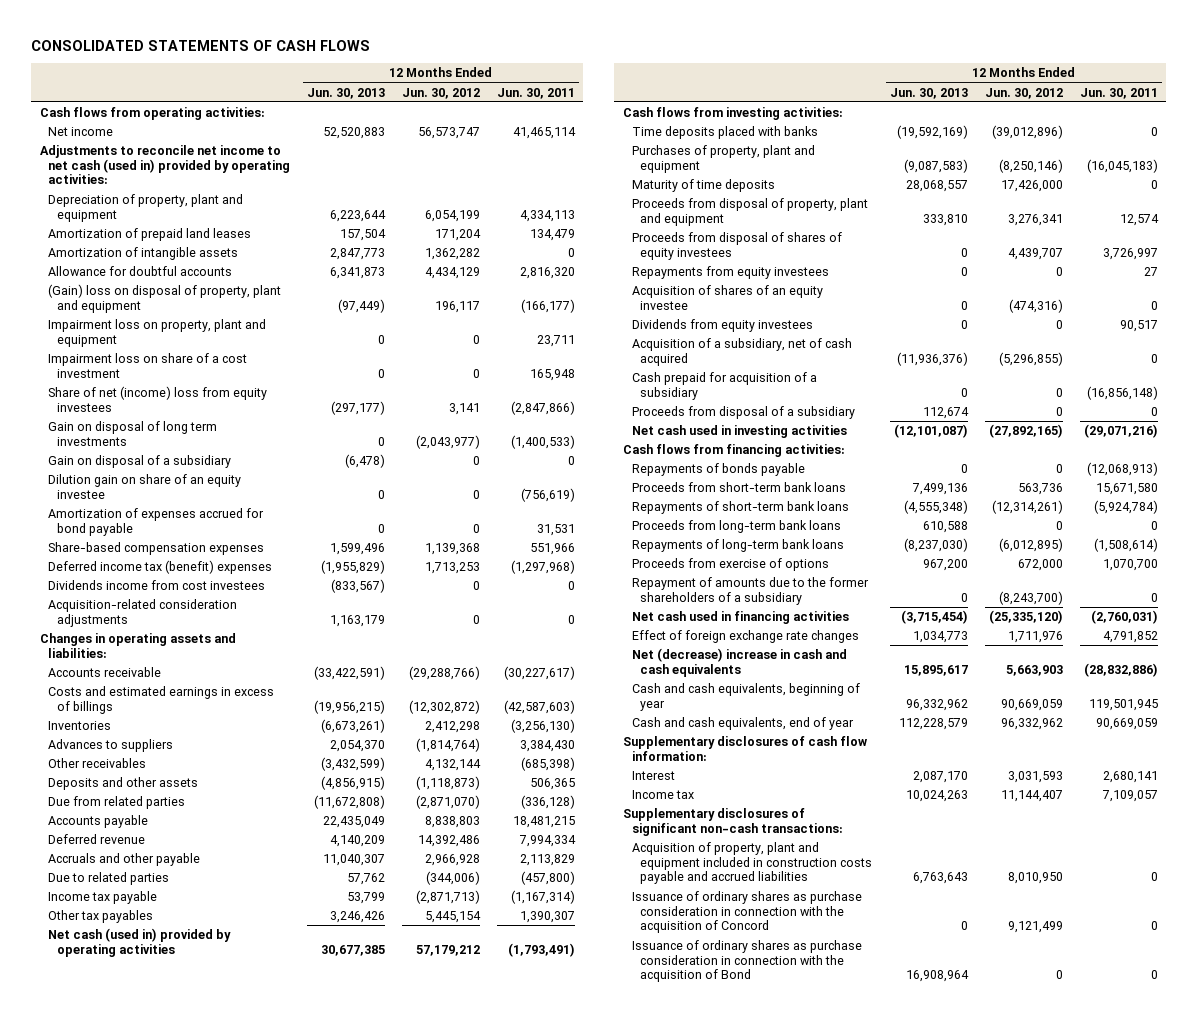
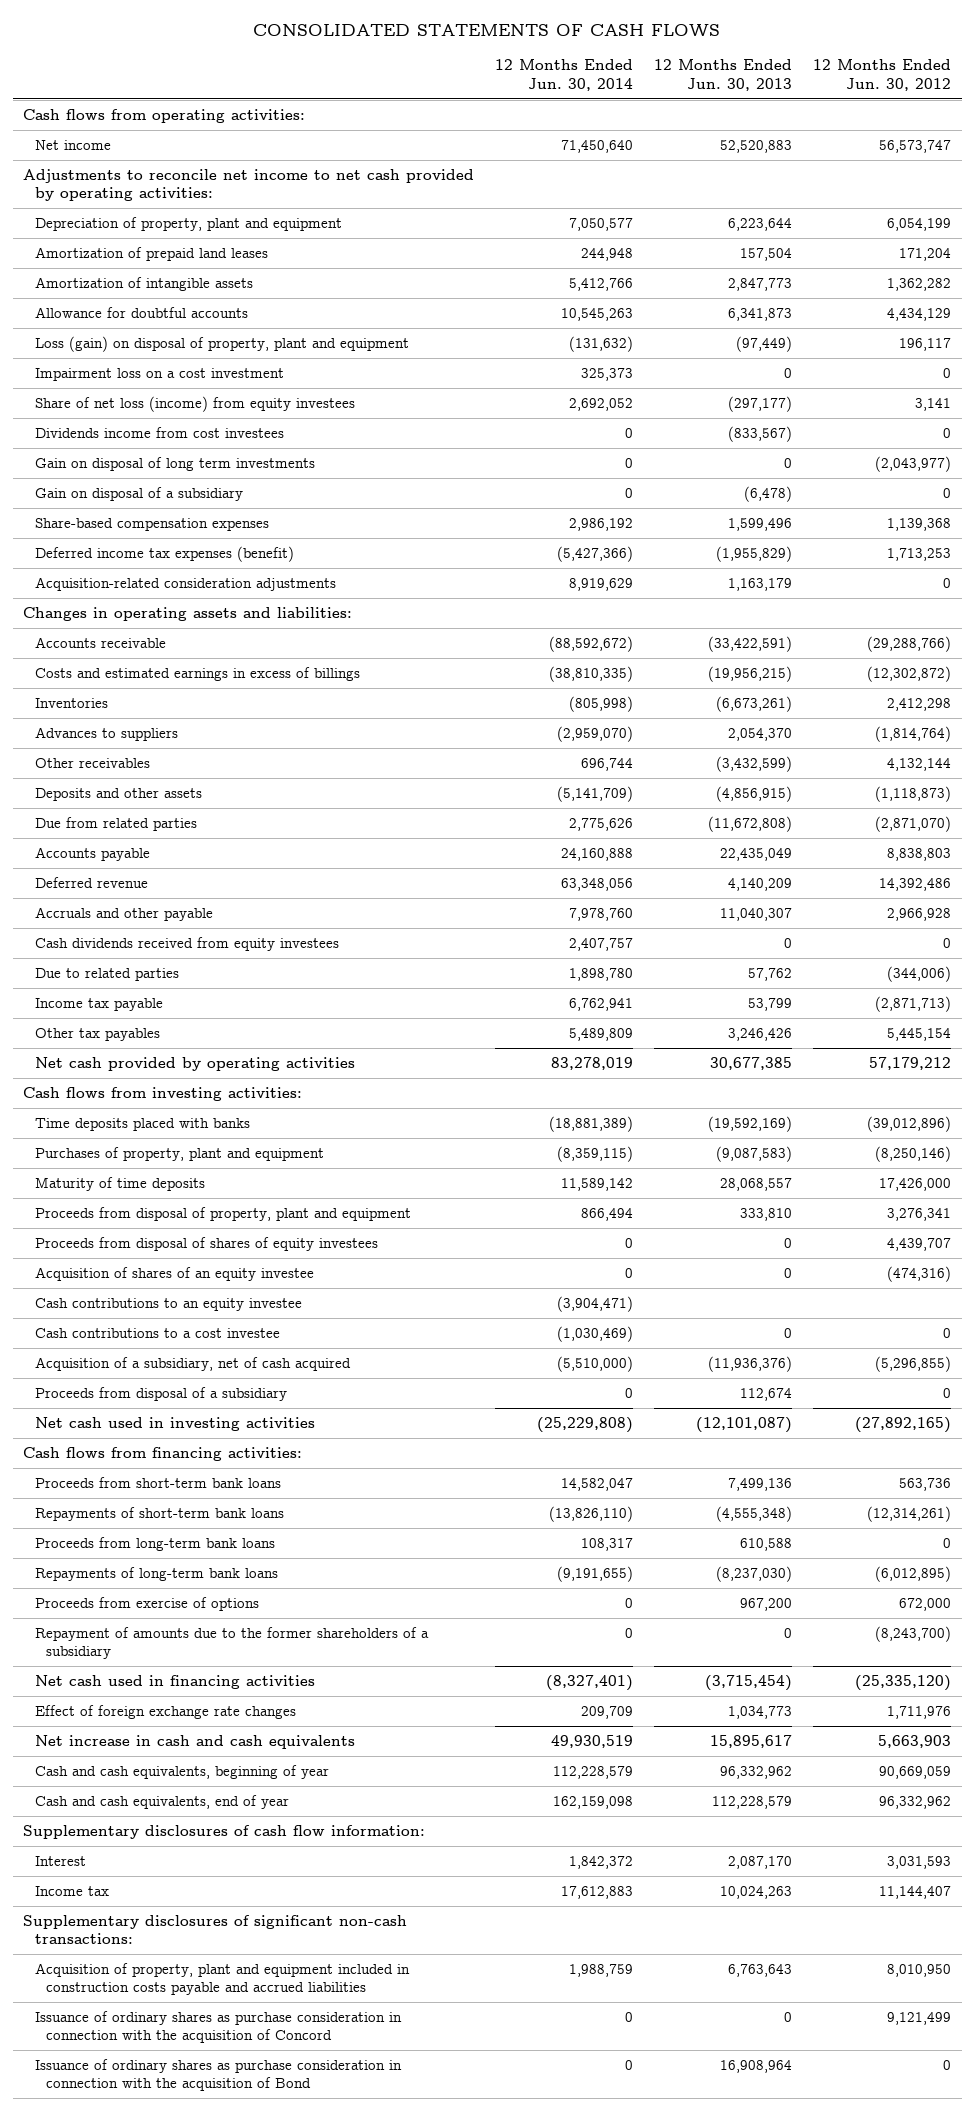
[496,87,575,99] Jun. 30, 2011 -> none
none -> [495,59,634,91] 12 Months Ended Jun. 30, 2014
[39,145,291,185] Adjustments to reconcile net income to net cash (used in) provided by operating activities: -> [23,168,475,202] Adjustments to reconcile net income to net cash provided by operating activities:
[48,319,267,347] Impairment loss on property, plant and equipment -> none
[48,284,282,313] (Gain) loss on disposal of property, plant and equipment -> [34,335,409,352] Loss (gain) on disposal of property, plant and equipment
[48,353,248,378] Impairment loss on share of a cost investment -> [34,367,284,381] Impairment loss on a cost investment
[48,386,268,412] Share of net (income) loss from equity investees -> [34,395,355,412] Share of net loss (income) from equity investees
[48,580,266,591] Dividends income from cost investees -> [34,426,284,438] Dividends income from cost investees
[48,474,242,499] Dilution gain on share of an equity investee -> none
[48,508,265,536] Amortization of expenses accrued for bond payable -> none
[48,560,273,575] Deferred income tax (benefit) expenses -> [34,545,294,562] Deferred income tax expenses (benefit)
none -> [34,936,339,951] Cash dividends received from equity investees
[48,928,232,957] Net cash (used in) provided by operating activities -> [34,1056,355,1071] Net cash provided by operating activities
[631,266,829,280] Repayments from equity investees -> none
[631,319,813,333] Dividends from equity investees -> none
none -> [34,1297,302,1311] Cash contributions to an equity investee
none -> [34,1327,280,1338] Cash contributions to a cost investee
[631,372,817,400] Cash prepaid for acquisition of a subsidiary -> none
[631,463,805,477] Repayments of bonds payable -> none
[631,648,847,677] Net (decrease) increase in cash and cash equivalents -> [34,1734,355,1749] Net increase in cash and cash equivalents

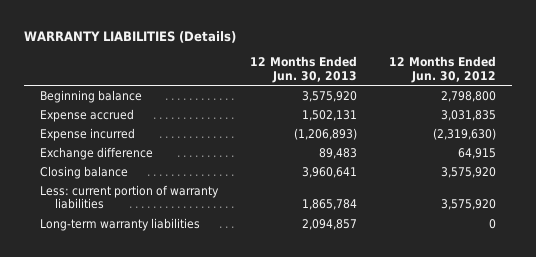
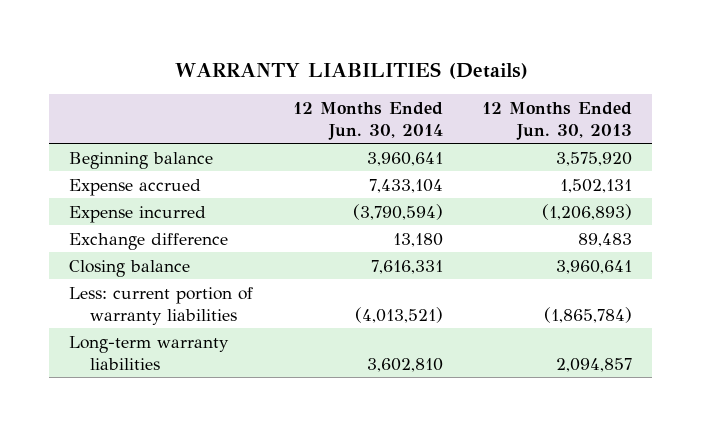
[388,56,496,83] 12 Months Ended Jun. 30, 2012 -> none
none -> [292,101,443,140] 12 Months Ended Jun. 30, 2014
[301,199,357,211] 1,865,784 -> [544,306,633,323] (1,865,784)

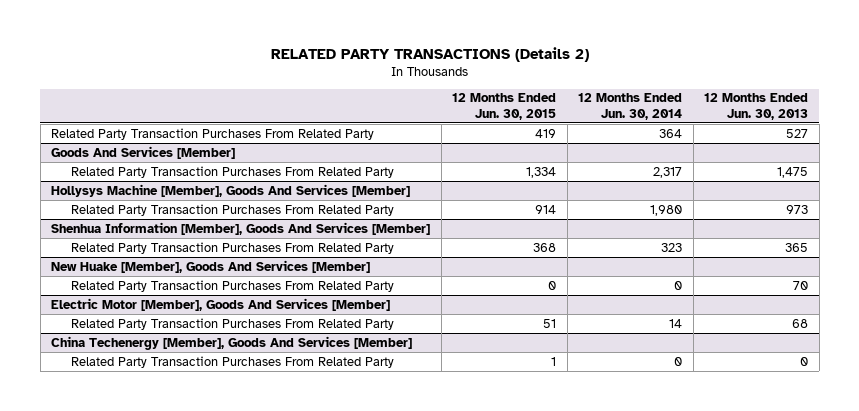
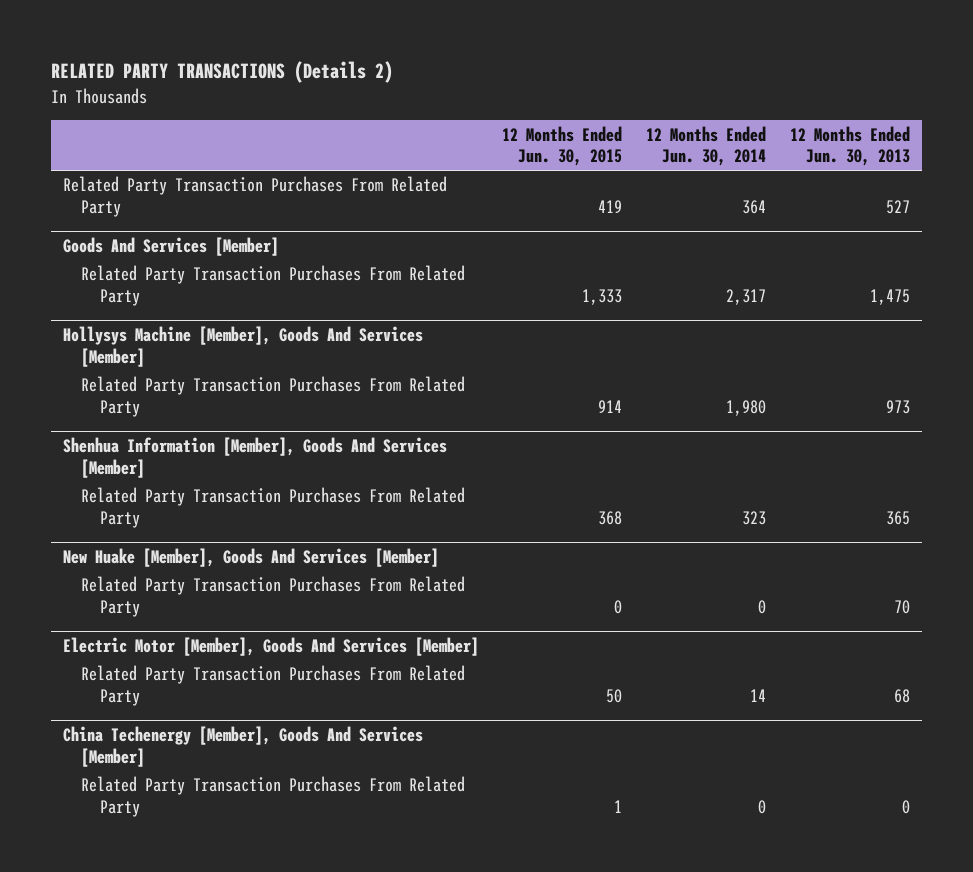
[526,166,557,178] 1,334 -> [582,289,623,306] 1,333
[543,318,557,328] 51 -> [606,689,623,704] 50

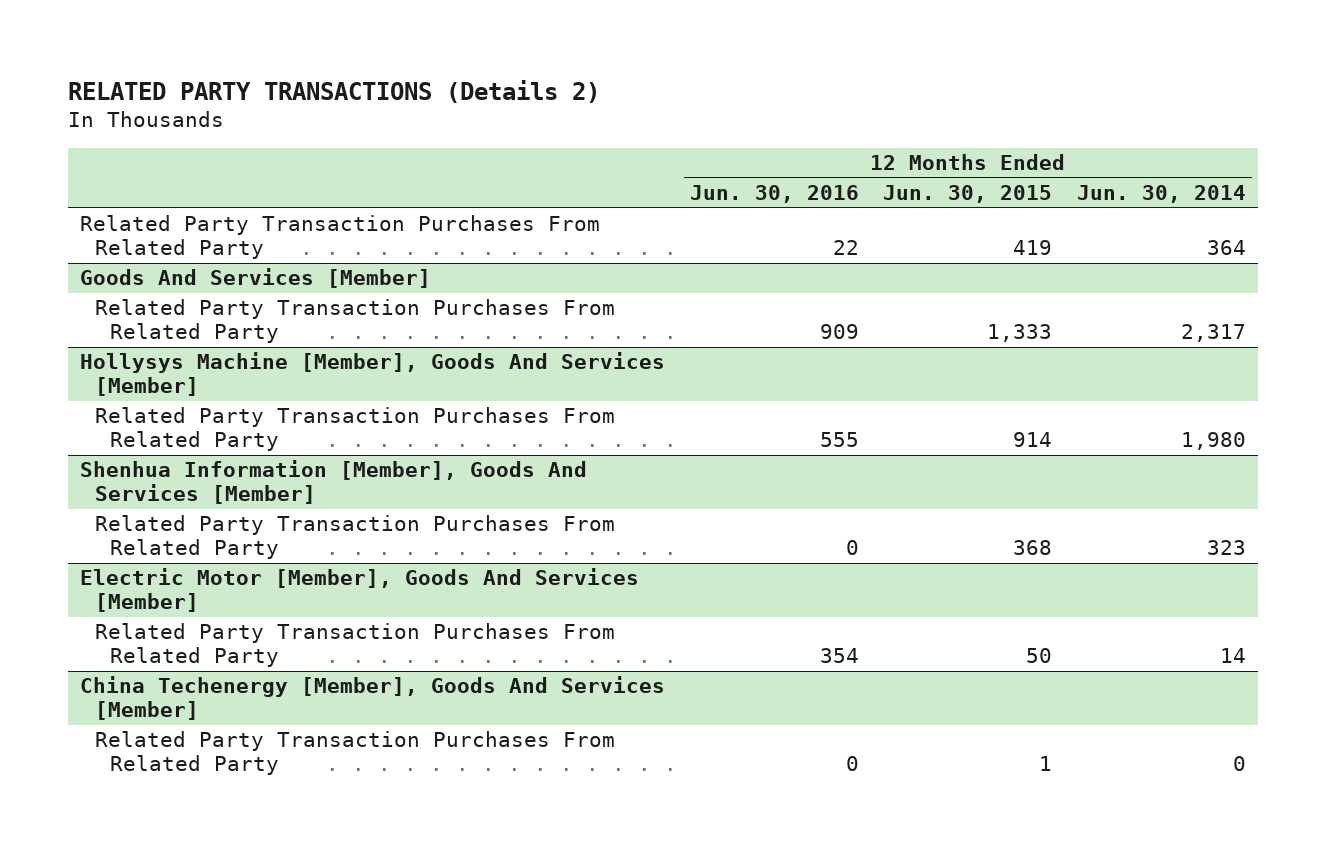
[790,125,911,167] 12 Months Ended Jun. 30, 2013 -> none
none -> [689,185,859,204] Jun. 30, 2016
[62,548,439,568] New Huake [Member], Goods And Services [Member] -> none
[81,576,466,618] Related Party Transaction Purchases From Related Party -> none

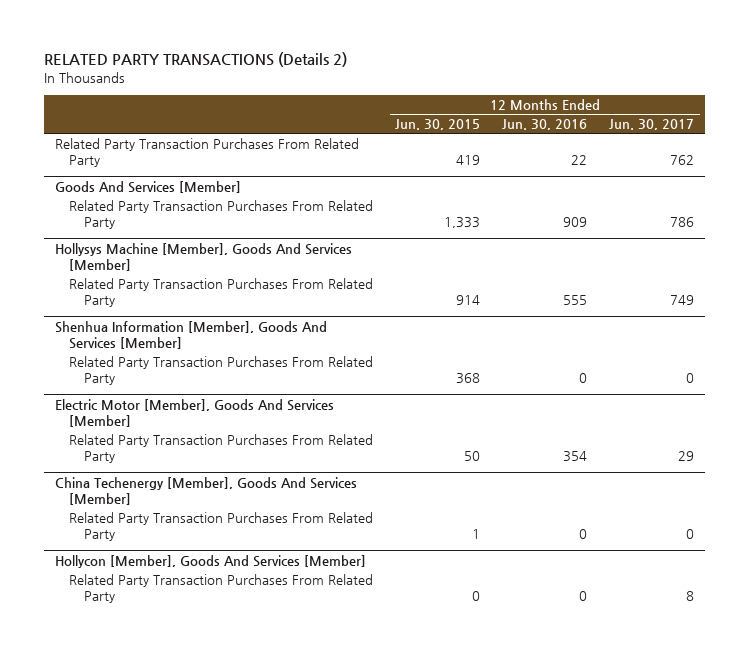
[1076,185,1246,204] Jun. 30, 2014 -> none
none -> [609,119,695,131] Jun. 30, 2017
none -> [55,555,367,569] Hollycon [Member], Goods And Services [Member]
none -> [69,574,374,603] Related Party Transaction Purchases From Related Party

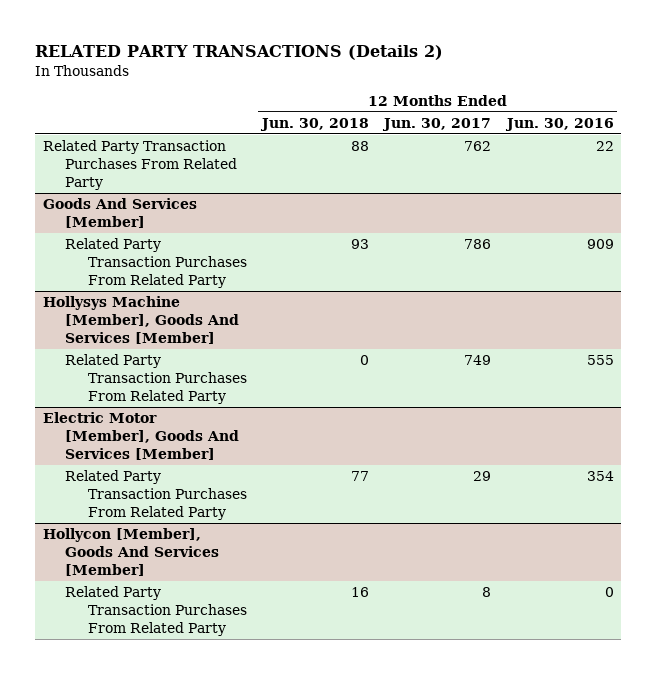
[395,119,481,131] Jun. 30, 2015 -> none
none -> [260,117,370,131] Jun. 30, 2018
[55,321,328,349] Shenhua Information [Member], Goods And Services [Member] -> none
[69,356,374,385] Related Party Transaction Purchases From Related Party -> none
[55,477,358,505] China Techenergy [Member], Goods And Services [Member] -> none
[69,512,374,541] Related Party Transaction Purchases From Related Party -> none

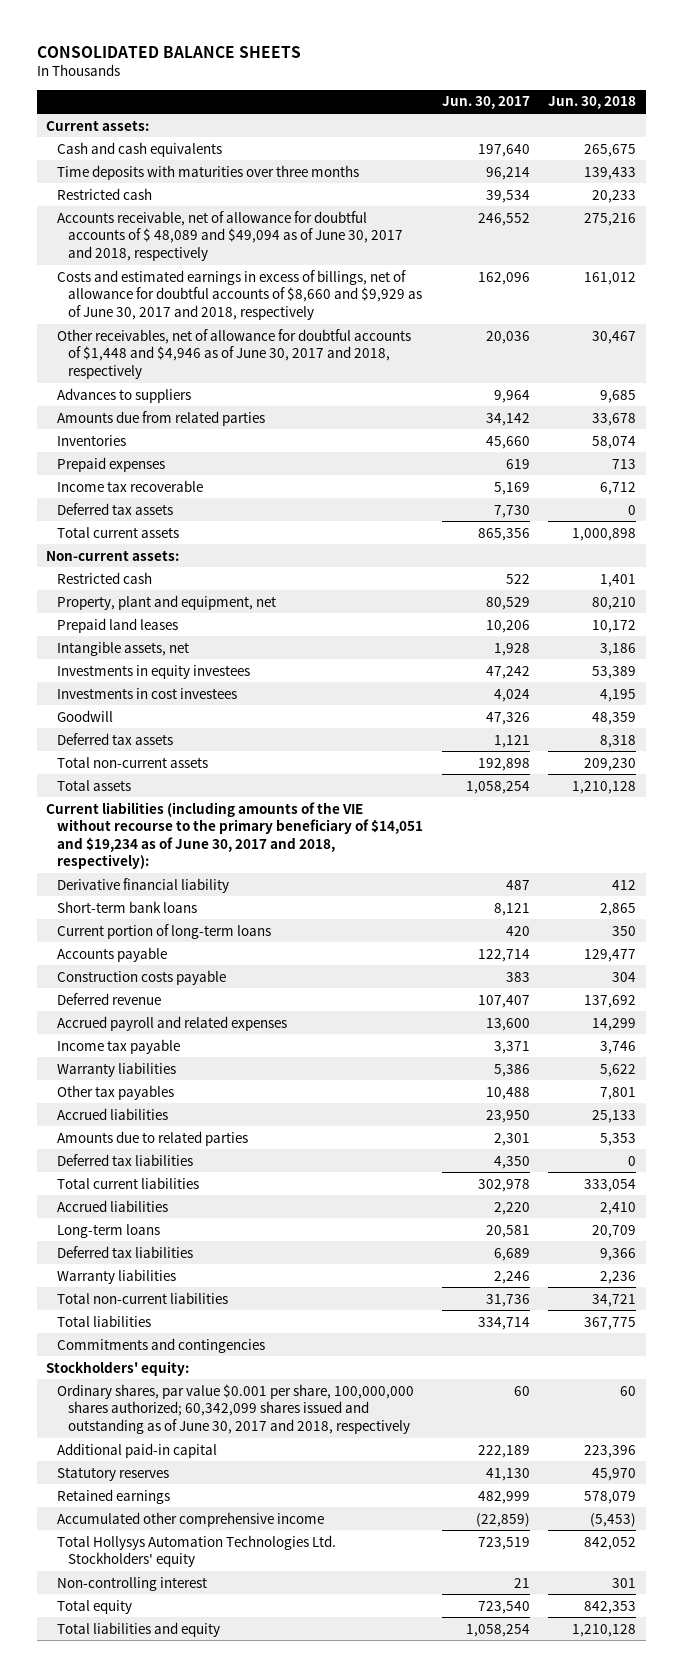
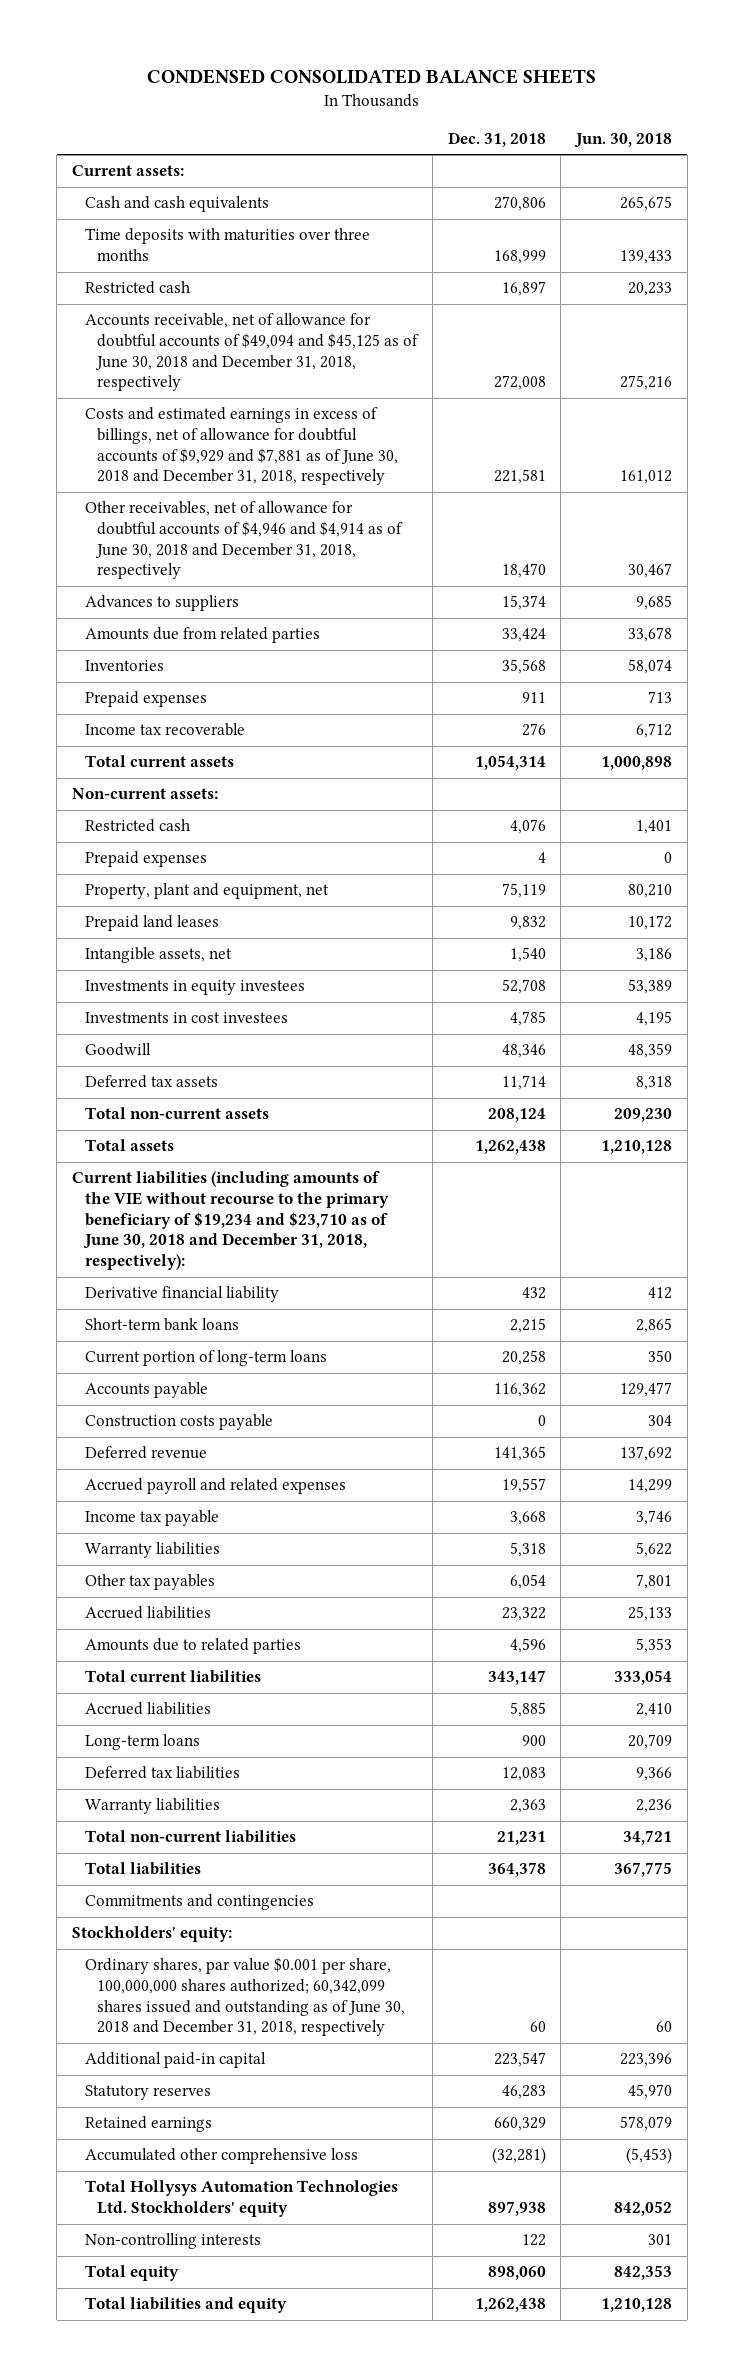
[36,45,301,58] CONSOLIDATED BALANCE SHEETS -> [147,68,597,84] CONDENSED CONSOLIDATED BALANCE SHEETS
[441,96,530,110] Jun. 30, 2017 -> none
none -> [447,131,546,147] Dec. 31, 2018
[57,210,404,261] Accounts receivable, net of allowance for doubtful accounts of $ 48,089 and $49,094 as of June 30, 2017 and 2018, respectively -> [84,313,420,392] Accounts receivable, net of allowance for doubtful accounts of $49,094 and $45,125 as of June 30, 2018 and December 31, 2018, respectively
[57,269,423,320] Costs and estimated earnings in excess of billings, net of allowance for doubtful accounts of $8,660 and $9,929 as of June 30, 2017 and 2018, respectively -> [84,407,399,486] Costs and estimated earnings in excess of billings, net of allowance for doubtful accounts of $9,929 and $7,881 as of June 30, 2018 and December 31, 2018, respectively
[57,328,412,379] Other receivables, net of allowance for doubtful accounts of $1,448 and $4,946 as of June 30, 2017 and 2018, respectively -> [84,501,404,580] Other receivables, net of allowance for doubtful accounts of $4,946 and $4,914 as of June 30, 2018 and December 31, 2018, respectively
[57,502,174,515] Deferred tax assets -> none
none -> [84,851,207,868] Prepaid expenses
[46,801,424,870] Current liabilities (including amounts of the VIE without recourse to the primary beneficiary of $14,051 and $19,234 as of June 30, 2017 and 2018, respectively): -> [71,1171,389,1271] Current liabilities (including amounts of the VIE without recourse to the primary beneficiary of $19,234 and $23,710 as of June 30, 2018 and December 31, 2018, respectively):
[57,1153,194,1166] Deferred tax liabilities -> none
[57,1383,415,1434] Ordinary shares, par value $0.001 per share, 100,000,000 shares authorized; 60,342,099 shares issued and outstanding as of June 30, 2017 and 2018, respectively -> [84,1957,406,2037] Ordinary shares, par value $0.001 per share, 100,000,000 shares authorized; 60,342,099 shares issued and outstanding as of June 30, 2018 and December 31, 2018, respectively
[57,1511,325,1527] Accumulated other comprehensive income -> [84,2148,358,2165] Accumulated other comprehensive loss
[57,1576,208,1591] Non-controlling interest -> [84,2233,261,2250] Non-controlling interests

